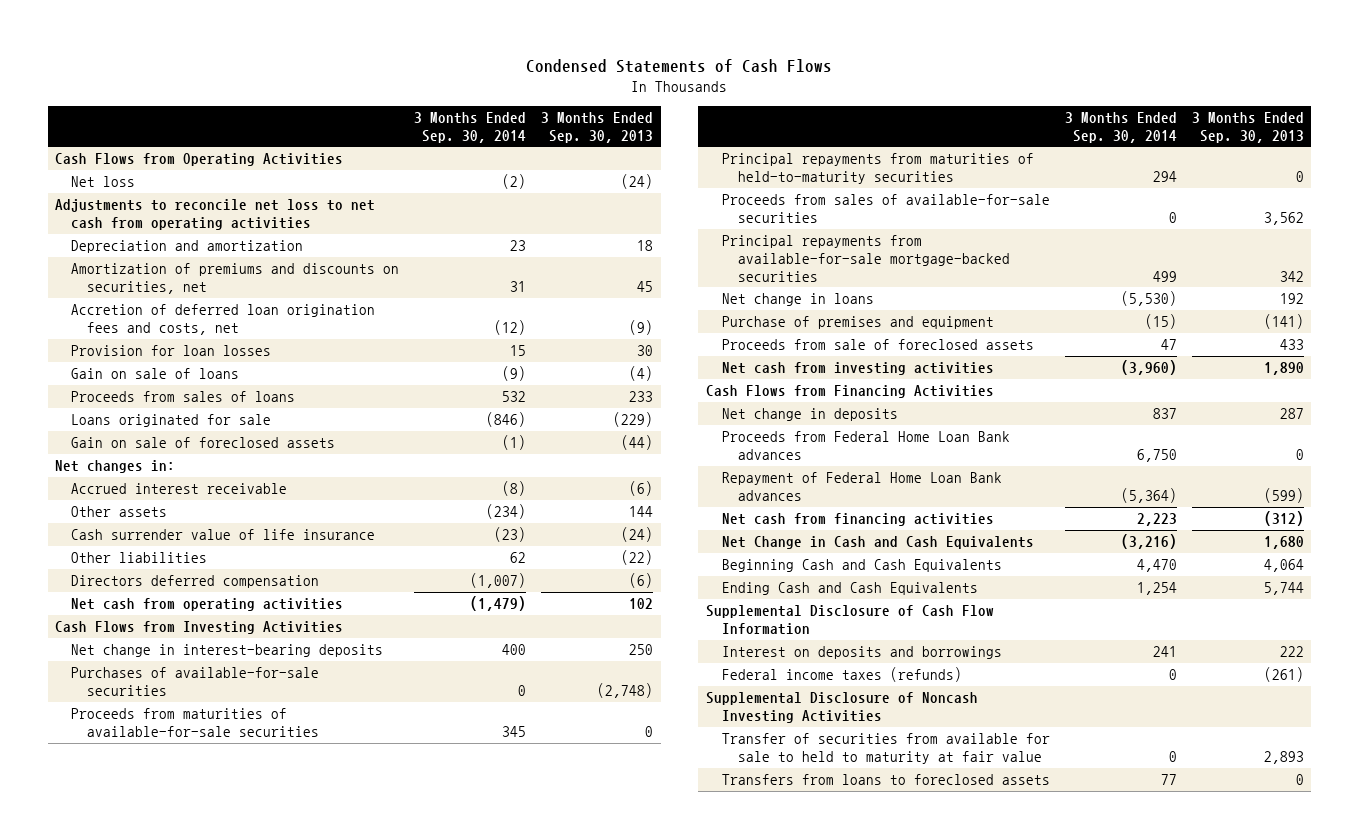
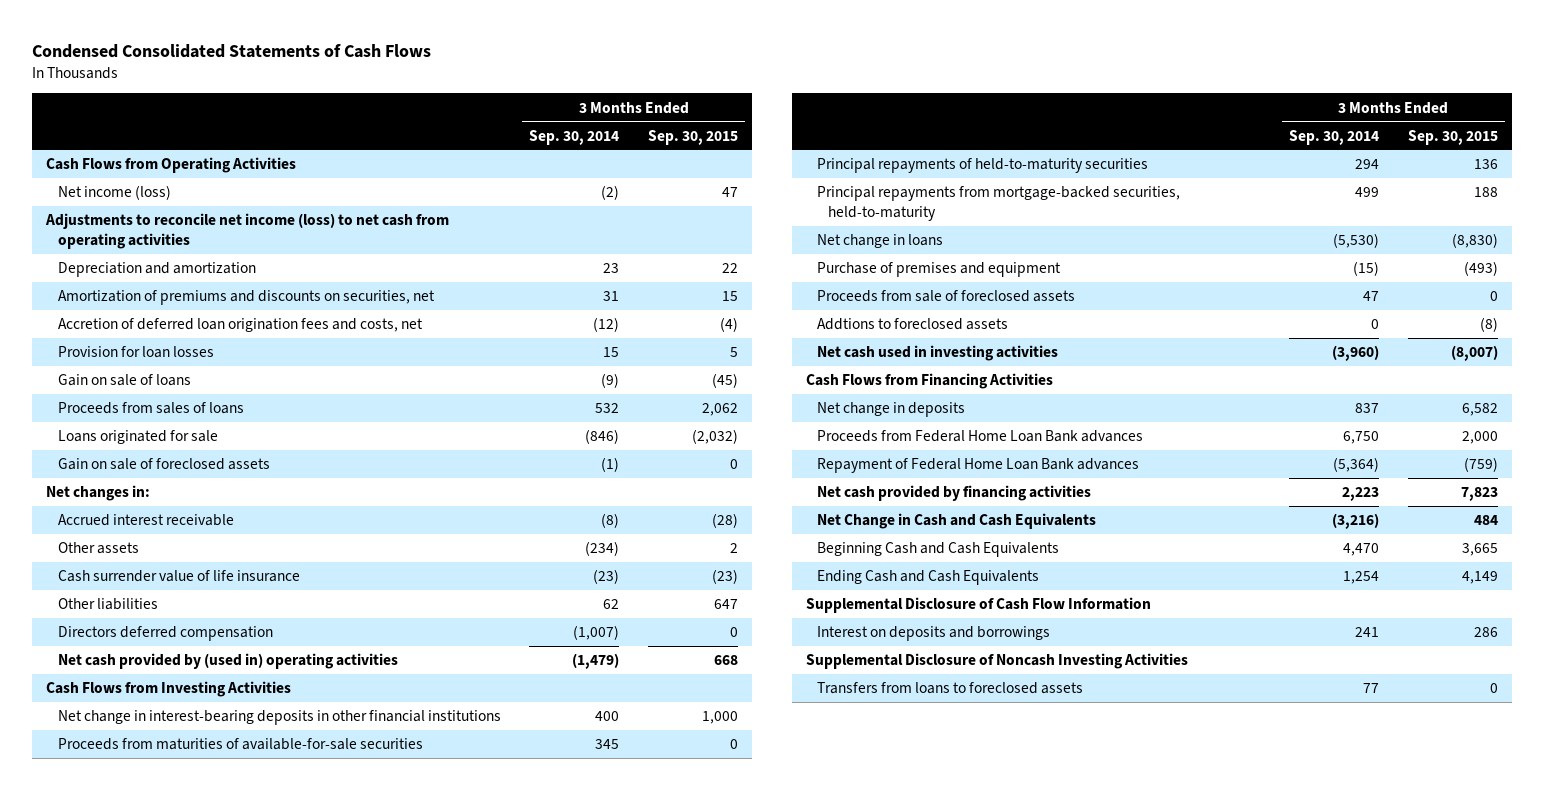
[526,58,833,73] Condensed Statements of Cash Flows -> [32,43,432,58] Condensed Consolidated Statements of Cash Flows
[541,111,654,143] 3 Months Ended Sep. 30, 2013 -> none
none -> [648,129,739,145] Sep. 30, 2015
[71,176,136,188] Net loss -> [57,185,171,201] Net income (loss)
[55,199,376,230] Adjustments to reconcile net loss to net cash from operating activities -> [45,213,450,250] Adjustments to reconcile net income (loss) to net cash from operating activities
[71,598,344,612] Net cash from operating activities -> [57,653,398,670] Net cash provided by (used in) operating activities
[71,667,320,696] Purchases of available-for-sale securities -> none
[71,644,384,658] Net change in interest-bearing deposits -> [57,710,501,726] Net change in interest-bearing deposits in other financial institutions
[721,194,1050,223] Proceeds from sales of available-for-sale securities -> none
[721,153,1034,184] Principal repayments from maturities of held-to-maturity securities -> [817,158,1149,174] Principal repayments of held-to-maturity securities
[721,235,1010,282] Principal repayments from available-for-sale mortgage-backed securities -> [817,186,1181,222] Principal repayments from mortgage-backed securities, held-to-maturity
none -> [817,318,1009,331] Addtions to foreclosed assets
[721,362,994,376] Net cash from investing activities -> [817,345,1059,362] Net cash used in investing activities
[721,513,994,527] Net cash from financing activities -> [817,485,1092,502] Net cash provided by financing activities
[721,667,962,683] Federal income taxes (refunds) -> none
[721,733,1050,764] Transfer of securities from available for sale to held to maturity at fair value -> none

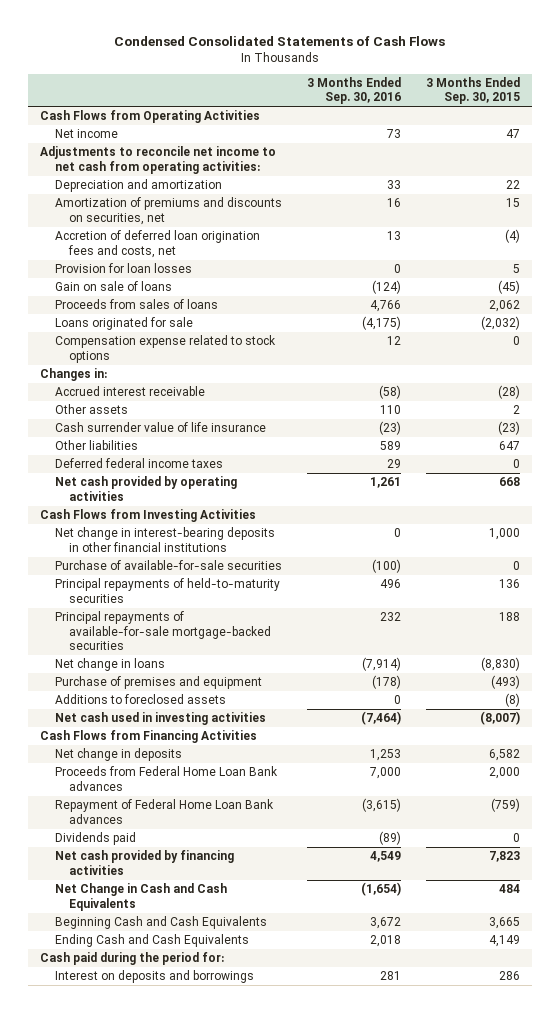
[529,129,620,145] Sep. 30, 2014 -> none
none -> [306,76,401,105] 3 Months Ended Sep. 30, 2016
[57,185,171,201] Net income (loss) -> [54,129,118,139] Net income
[45,213,450,250] Adjustments to reconcile net income (loss) to net cash from operating activities -> [40,146,277,174] Adjustments to reconcile net income to net cash from operating activities:
[57,458,270,471] Gain on sale of foreclosed assets -> none
none -> [54,335,276,363] Compensation expense related to stock options
[46,485,151,502] Net changes in: -> [40,368,108,382] Changes in:
[57,626,273,642] Directors deferred compensation -> none
none -> [54,458,223,469] Deferred federal income taxes
[57,653,398,670] Net cash provided by (used in) operating activities -> [54,476,237,501] Net cash provided by operating activities
[57,738,423,751] Proceeds from maturities of available-for-sale securities -> [54,560,282,571] Purchase of available-for-sale securities
[817,186,1181,222] Principal repayments from mortgage-backed securities, held-to-maturity -> [54,611,272,651] Principal repayments of available-for-sale mortgage-backed securities
[817,290,1076,303] Proceeds from sale of foreclosed assets -> none
[817,318,1009,331] Addtions to foreclosed assets -> [54,694,226,705] Additions to foreclosed assets
none -> [54,832,136,846] Dividends paid
[805,597,1151,614] Supplemental Disclosure of Cash Flow Information -> none
none -> [40,952,225,966] Cash paid during the period for:
[805,653,1188,670] Supplemental Disclosure of Noncash Investing Activities -> none
[817,682,1084,695] Transfers from loans to foreclosed assets -> none

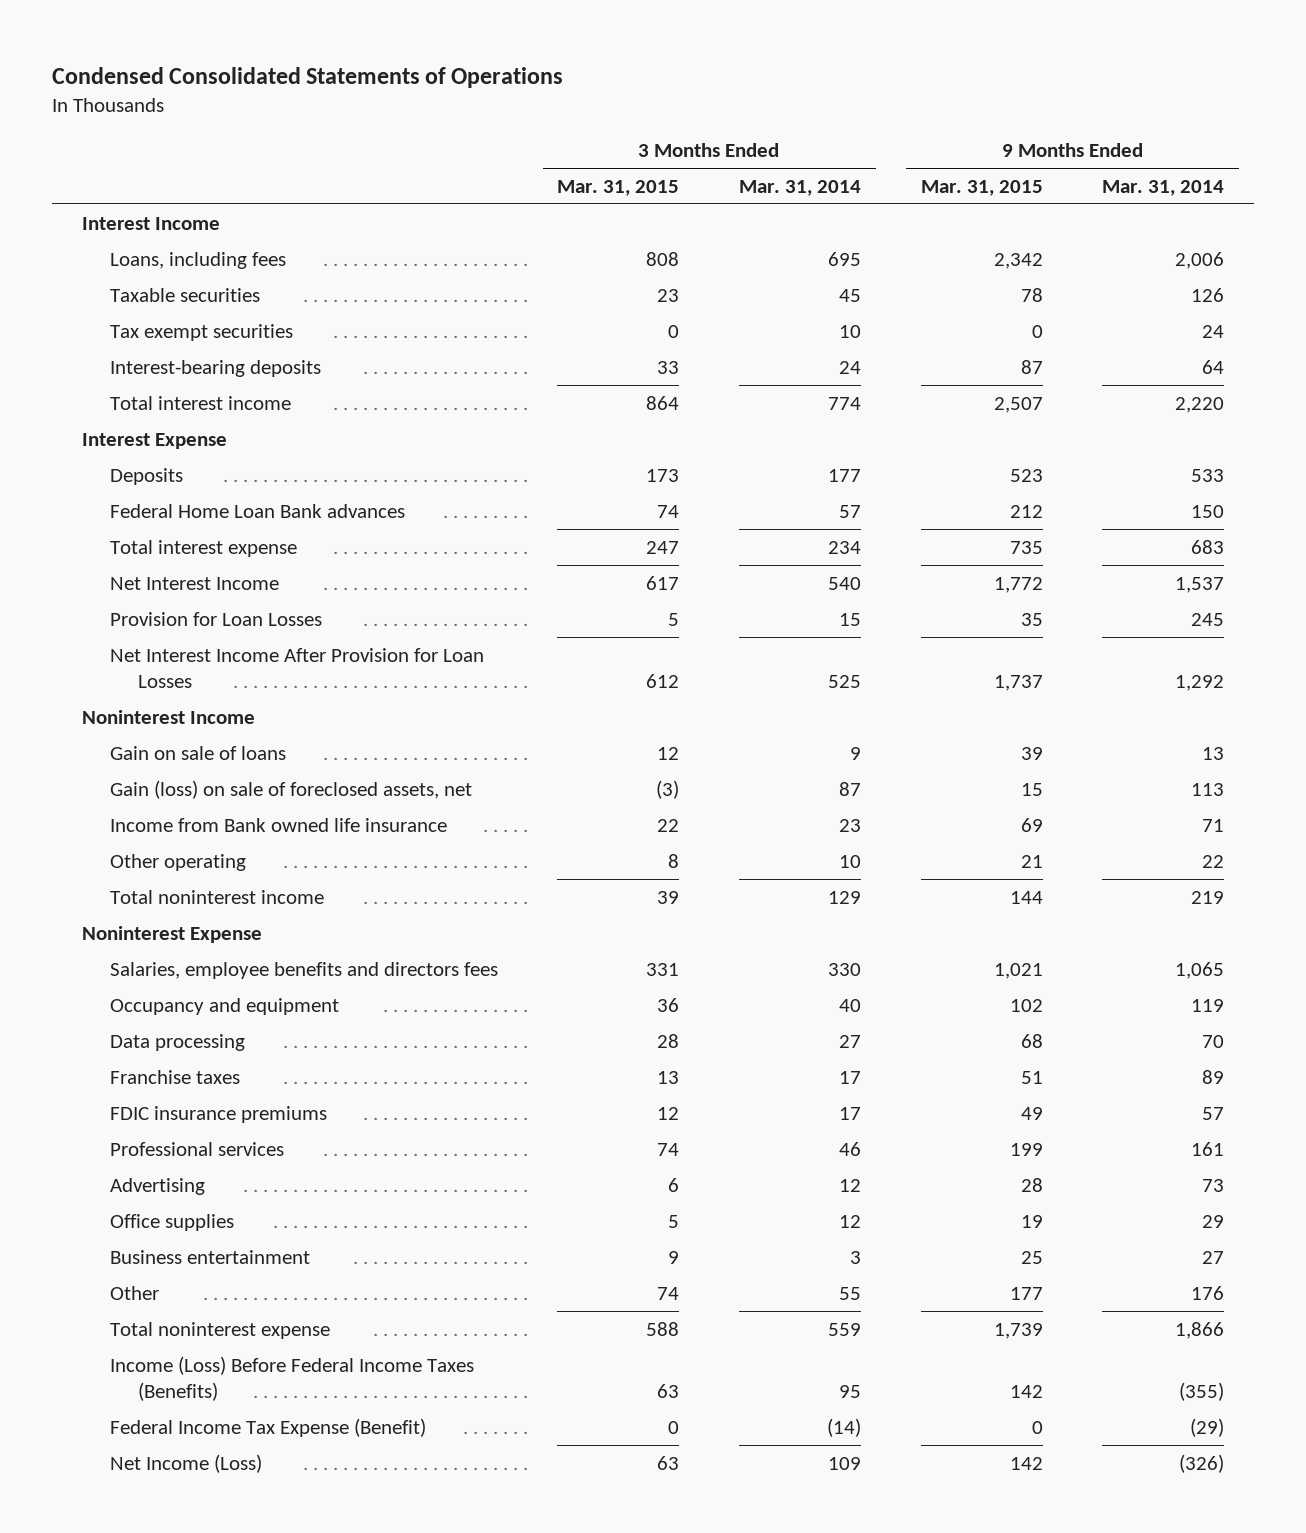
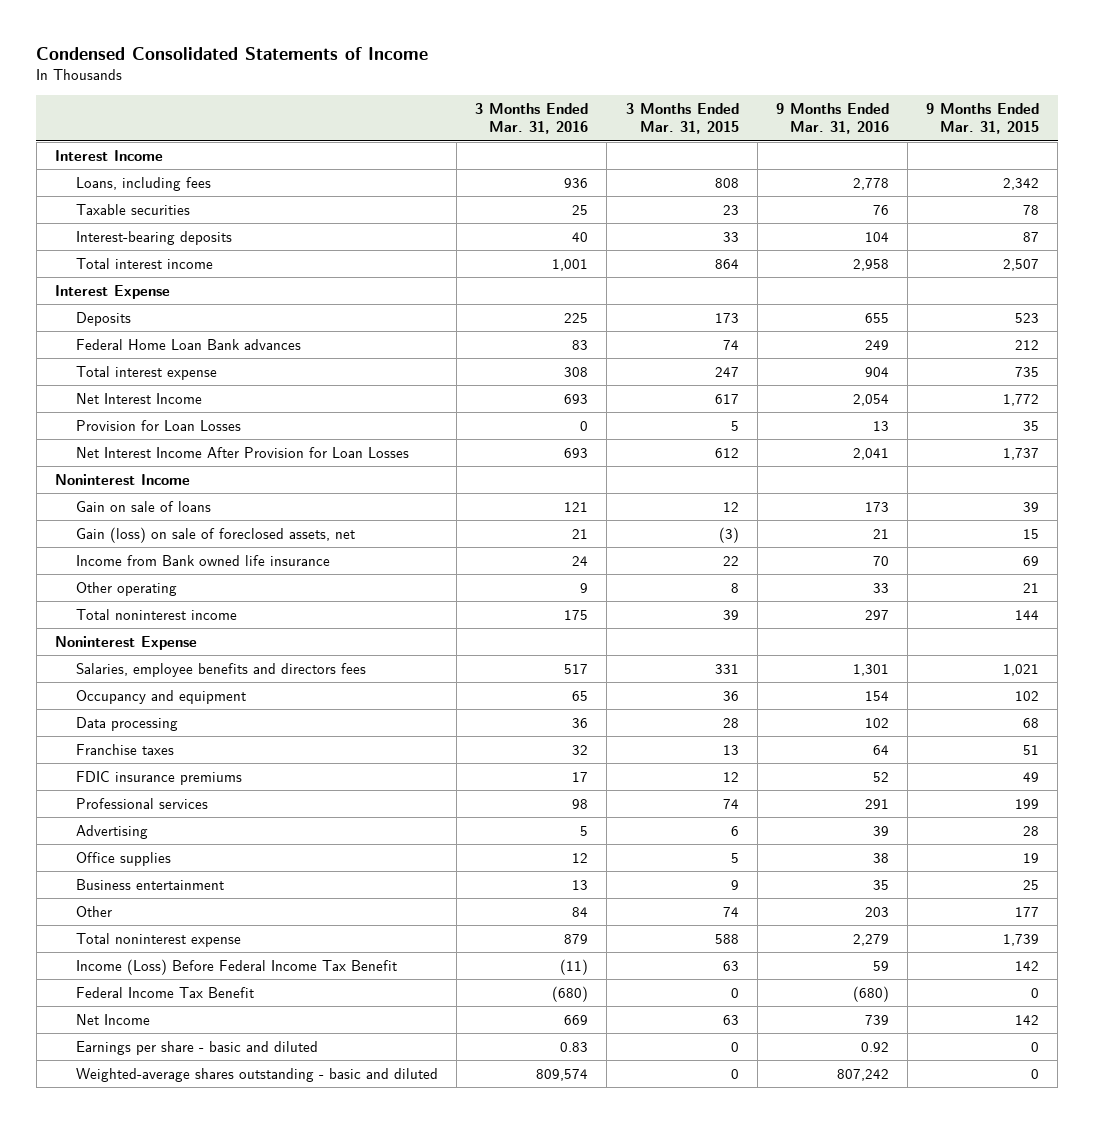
[52,67,564,89] Condensed Consolidated Statements of Operations -> [36,46,429,60] Condensed Consolidated Statements of Income
[739,179,862,196] Mar. 31, 2014 -> none
[1102,179,1225,196] Mar. 31, 2014 -> none
none -> [475,103,589,135] 3 Months Ended Mar. 31, 2016
none -> [775,103,889,135] 9 Months Ended Mar. 31, 2016
[109,323,293,341] Tax exempt securities -> none
[109,1355,474,1401] Income (Loss) Before Federal Income Taxes (Benefits) -> [75,958,397,975] Income (Loss) Before Federal Income Tax Benefit
[109,1417,426,1437] Federal Income Tax Expense (Benefit) -> [75,986,254,998] Federal Income Tax Benefit
[109,1453,262,1473] Net Income (Loss) -> [75,1013,150,1025] Net Income
none -> [75,1040,318,1055] Earnings per share - basic and diluted
none -> [75,1067,438,1082] Weighted-average shares outstanding - basic and diluted

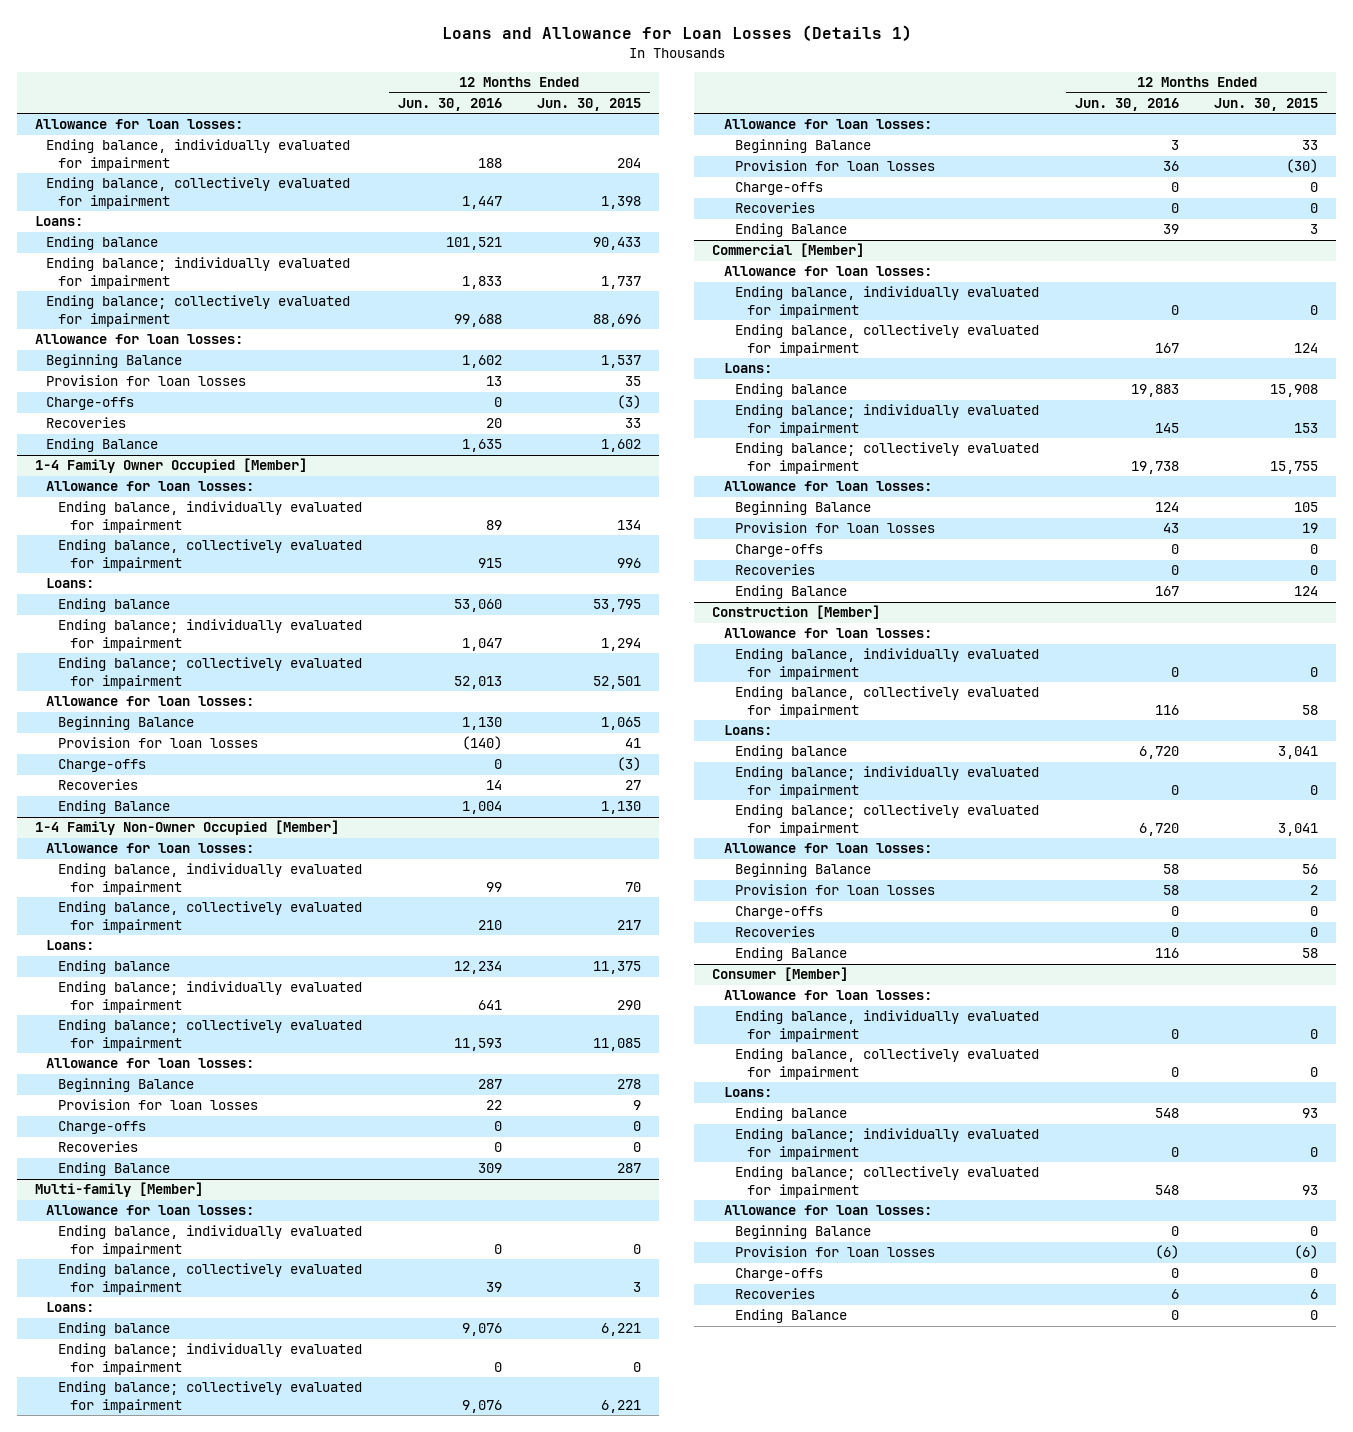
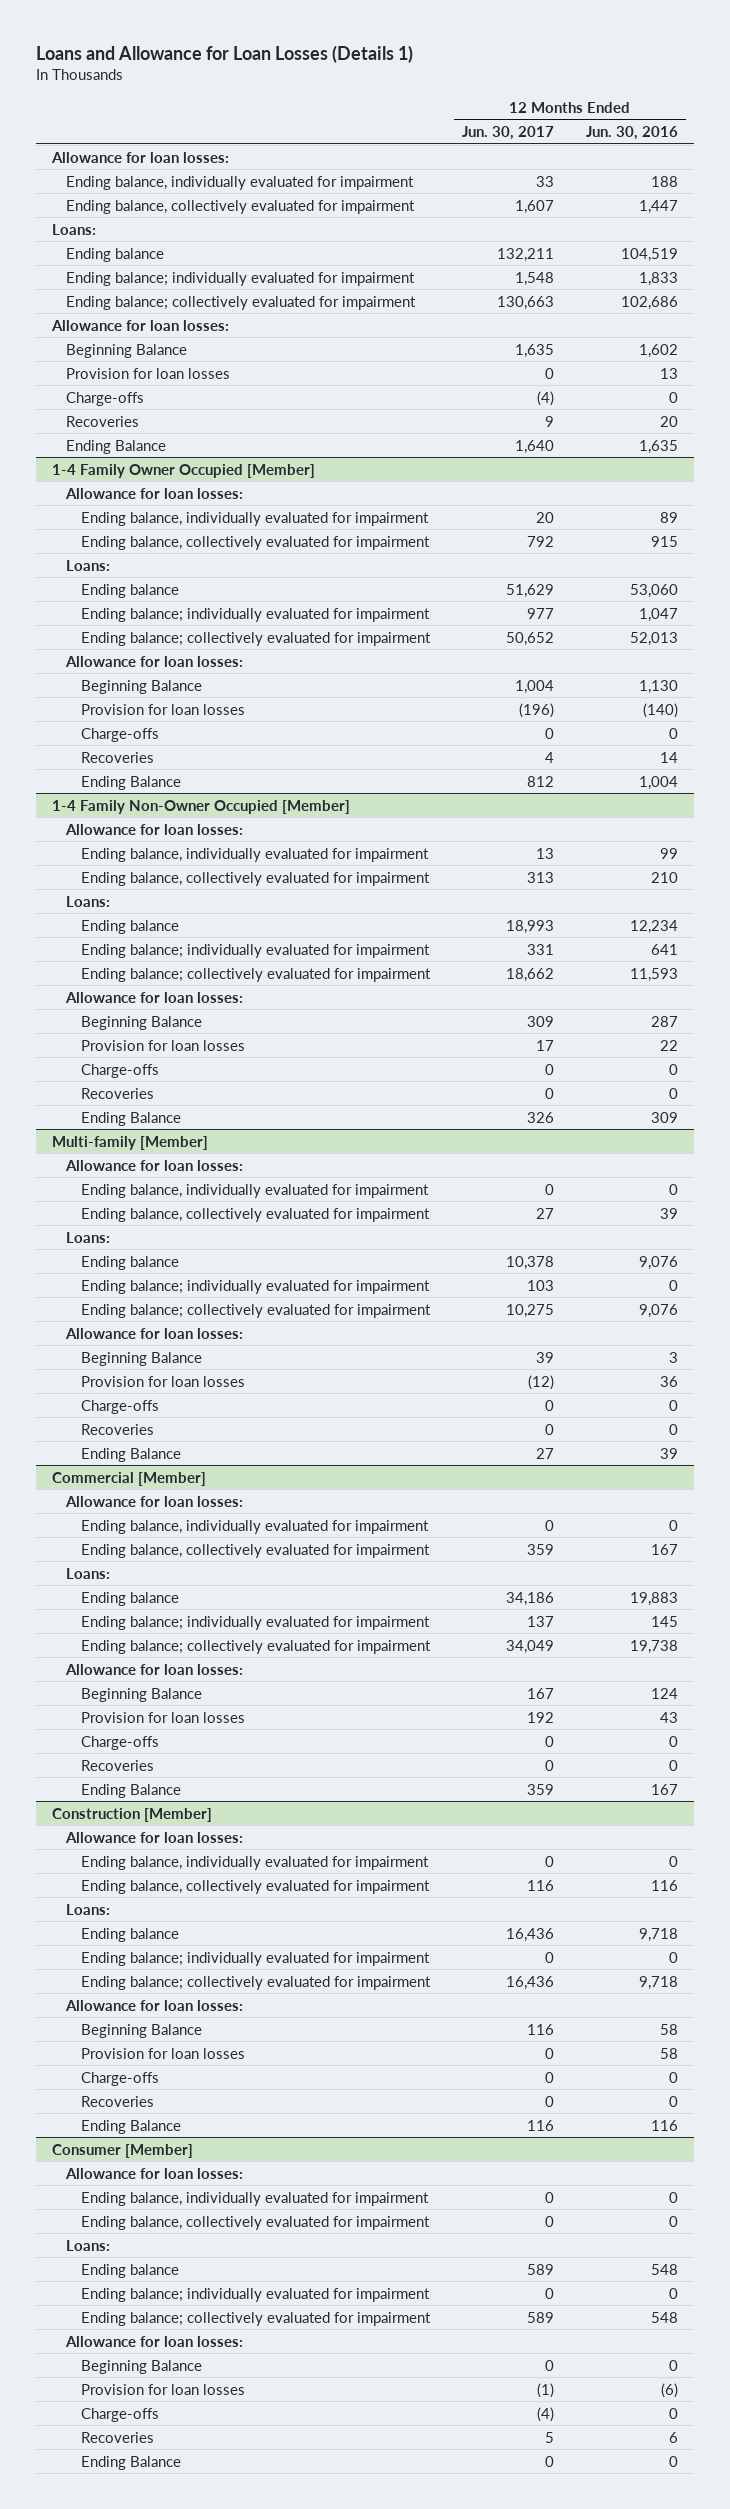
[537,97,642,111] Jun. 30, 2015 -> none
none -> [461,126,554,141] Jun. 30, 2017
[445,237,502,251] 101,521 -> [620,247,678,262] 104,519
[453,313,502,327] 99,688 -> [620,295,678,310] 102,686
[1138,746,1179,760] 6,720 -> [638,1927,678,1942] 9,718
[1138,822,1179,836] 6,720 -> [638,1975,678,1990] 9,718

